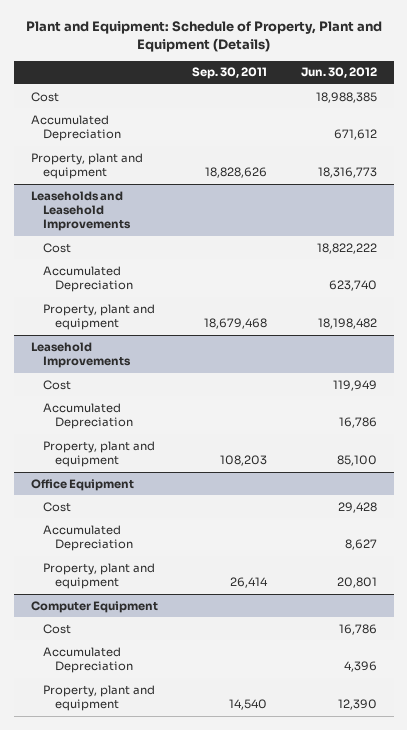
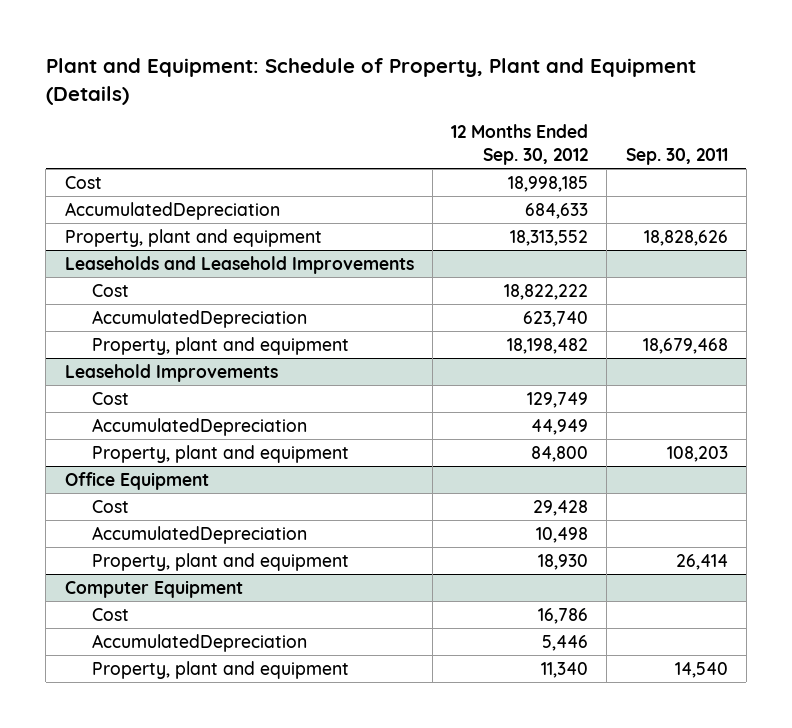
[300,67,377,79] Jun. 30, 2012 -> none
none -> [451,124,589,166] 12 Months Ended Sep. 30, 2012
[30,114,121,142] Accumulated Depreciation -> [64,201,280,220] AccumulatedDepreciation
[42,265,133,293] Accumulated Depreciation -> [92,309,308,328] AccumulatedDepreciation
[42,402,133,430] Accumulated Depreciation -> [92,417,308,436] AccumulatedDepreciation
[42,524,133,552] Accumulated Depreciation -> [92,525,308,544] AccumulatedDepreciation
[42,646,133,674] Accumulated Depreciation -> [92,633,308,652] AccumulatedDepreciation

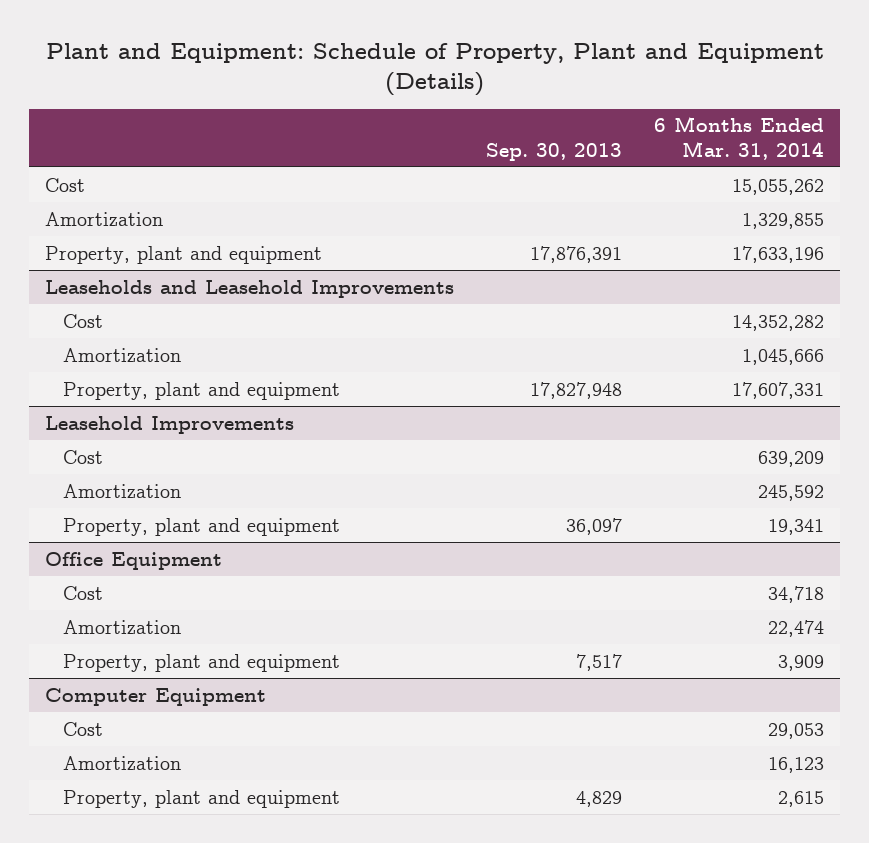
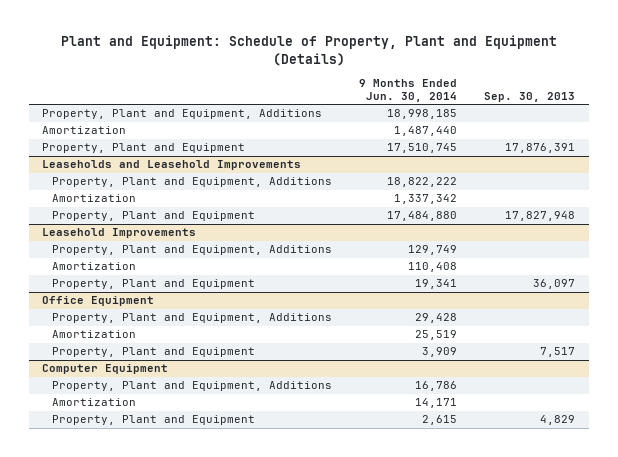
[654,116,825,160] 6 Months Ended Mar. 31, 2014 -> none
none -> [359,79,458,103] 9 Months Ended Jun. 30, 2014
[44,177,85,192] Cost -> [42,109,323,120] Property, Plant and Equipment, Additions
[44,245,322,264] Property, plant and equipment -> [42,143,246,154] Property, Plant and Equipment
[63,313,104,328] Cost -> [52,177,333,188] Property, Plant and Equipment, Additions
[63,381,341,400] Property, plant and equipment -> [52,211,256,222] Property, Plant and Equipment
[63,449,104,464] Cost -> [52,245,333,256] Property, Plant and Equipment, Additions
[63,517,341,536] Property, plant and equipment -> [52,279,256,290] Property, Plant and Equipment
[63,585,104,600] Cost -> [52,313,333,324] Property, Plant and Equipment, Additions
[63,653,341,672] Property, plant and equipment -> [52,347,256,358] Property, Plant and Equipment
[63,721,104,736] Cost -> [52,381,333,392] Property, Plant and Equipment, Additions
[63,789,341,808] Property, plant and equipment -> [52,415,256,426] Property, Plant and Equipment

